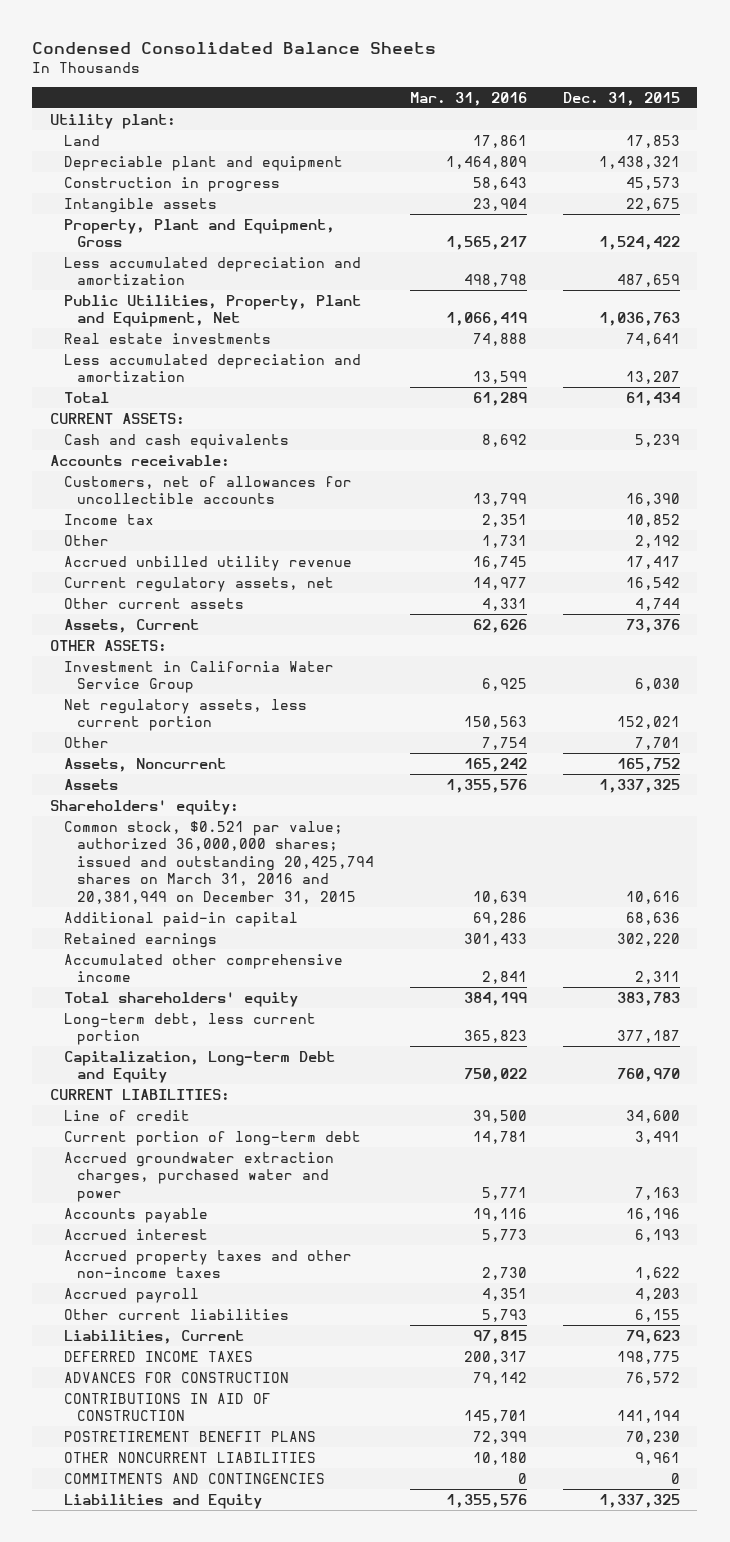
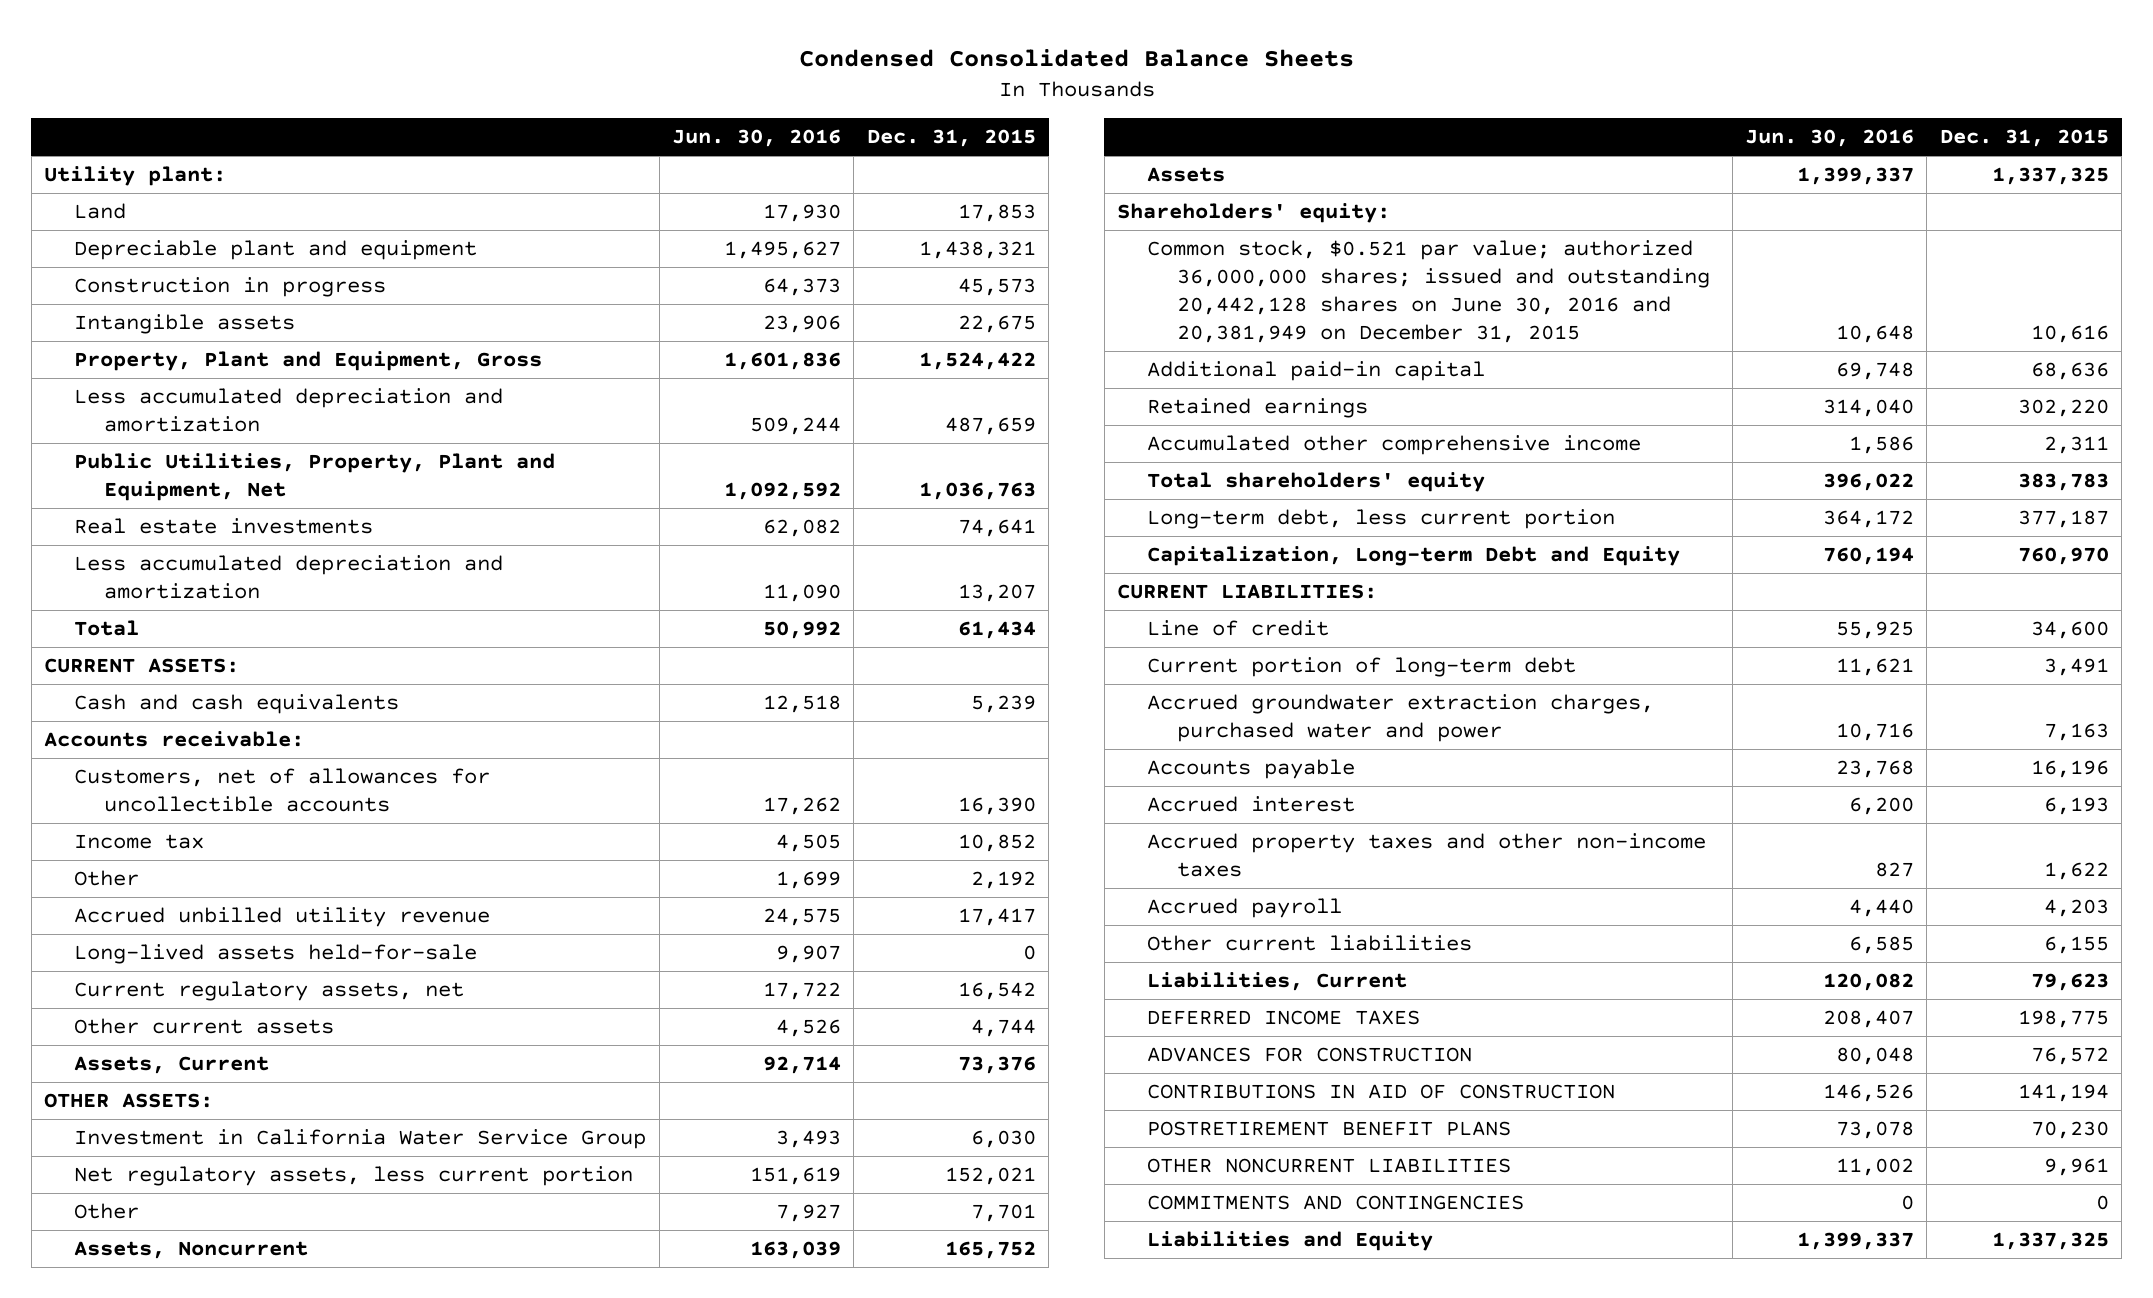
[409,91,527,106] Mar. 31, 2016 -> none
none -> [672,129,842,148] Jun. 30, 2016
none -> [74,944,478,965] Long-lived assets held-for-sale
[63,820,375,904] Common stock, $0.521 par value; authorized 36,000,000 shares; issued and outstanding 20,425,794 shares on March 31, 2016 and 20,381,949 on December 31, 2015 -> [1147,240,1711,343] Common stock, $0.521 par value; authorized 36,000,000 shares; issued and outstanding 20,442,128 shares on June 30, 2016 and 20,381,949 on December 31, 2015

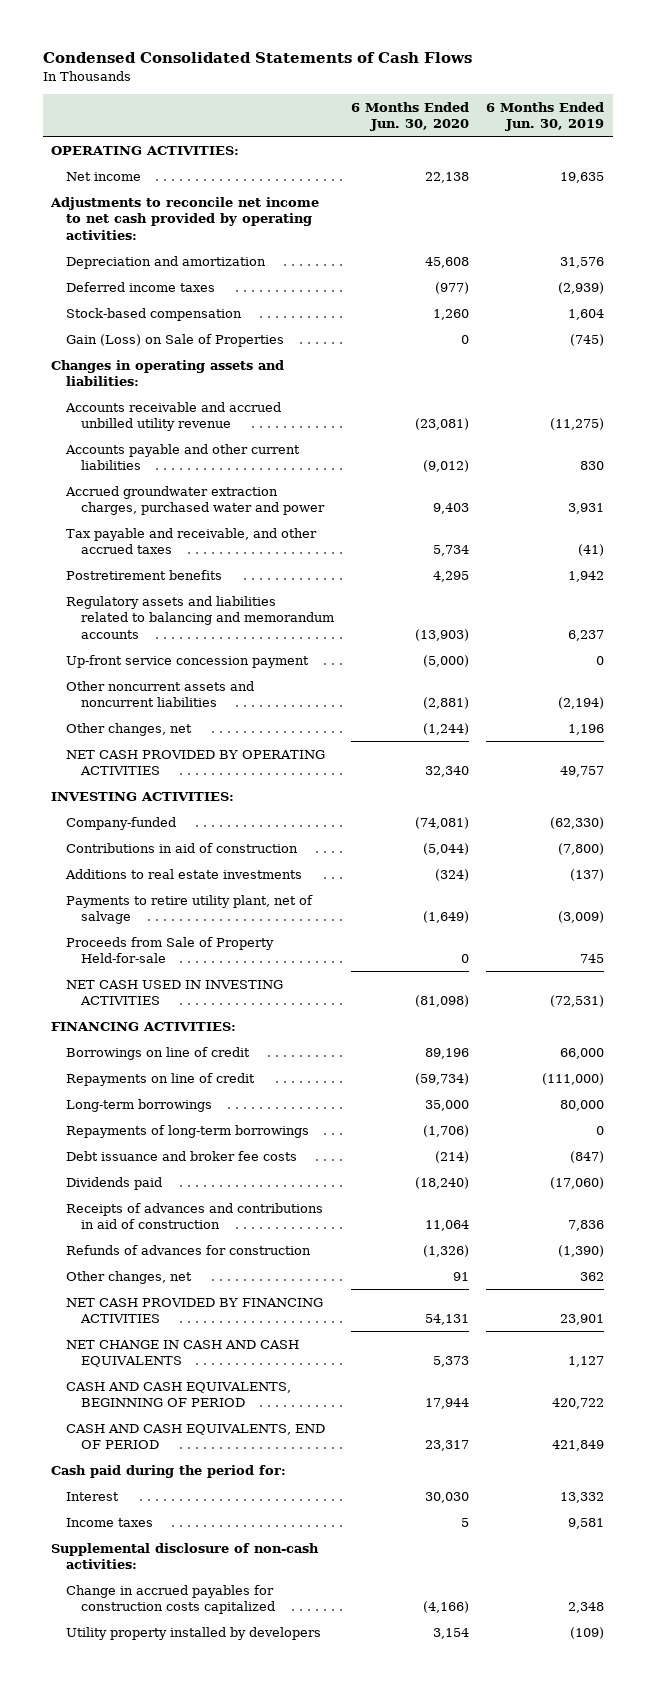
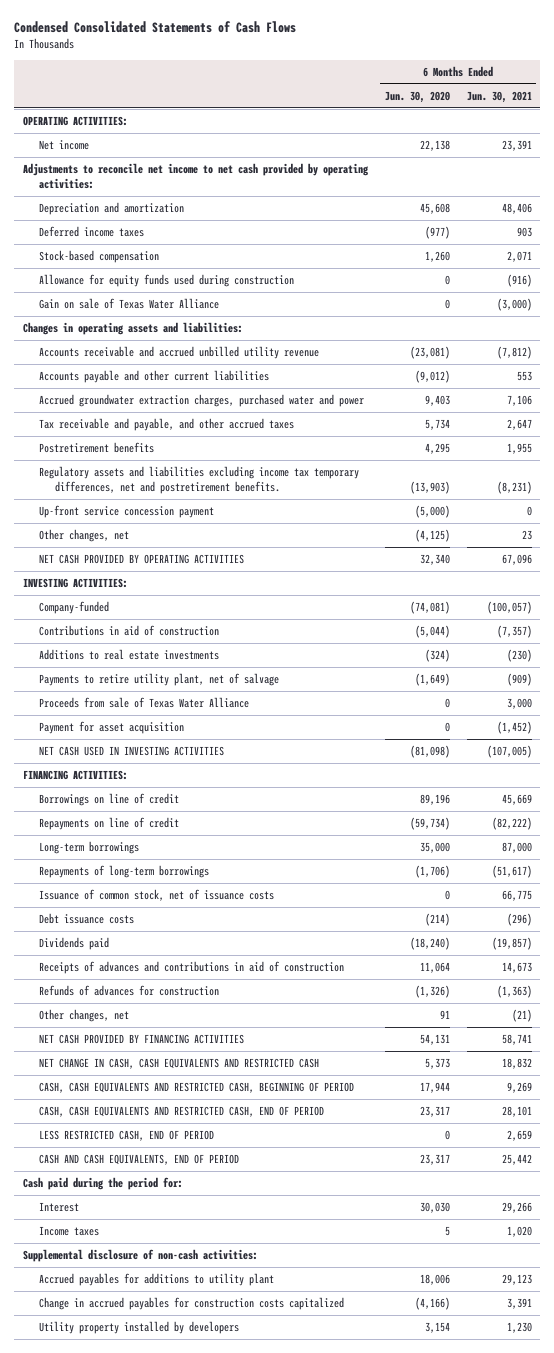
[486,101,605,132] 6 Months Ended Jun. 30, 2019 -> none
none -> [466,90,532,103] Jun. 30, 2021
[66,333,285,347] Gain (Loss) on Sale of Properties -> none
none -> [38,274,294,288] Allowance for equity funds used during construction
none -> [38,298,219,310] Gain on sale of Texas Water Alliance
[66,527,318,555] Tax payable and receivable, and other accrued taxes -> [38,418,294,432] Tax receivable and payable, and other accrued taxes
[66,595,335,639] Regulatory assets and liabilities related to balancing and memorandum accounts -> [38,466,359,494] Regulatory assets and liabilities excluding income tax temporary differences, net and postretirement benefits.
[66,680,255,708] Other noncurrent assets and noncurrent liabilities -> none
[423,722,470,735] (1,244) -> [414,529,450,543] (4,125)
[66,936,275,964] Proceeds from Sale of Property Held-for-sale -> [38,697,249,709] Proceeds from sale of Texas Water Alliance
none -> [38,721,184,735] Payment for asset acquisition
none -> [38,889,274,902] Issuance of common stock, net of issuance costs
[66,1150,298,1161] Debt issuance and broker fee costs -> [38,913,134,925] Debt issuance costs
[66,1339,300,1368] NET CHANGE IN CASH AND CASH EQUIVALENTS -> [38,1058,319,1070] NET CHANGE IN CASH, CASH EQUIVALENTS AND RESTRICTED CASH
[66,1381,292,1408] CASH AND CASH EQUIVALENTS, BEGINNING OF PERIOD -> [38,1082,354,1094] CASH, CASH EQUIVALENTS AND RESTRICTED CASH, BEGINNING OF PERIOD
none -> [38,1106,324,1118] CASH, CASH EQUIVALENTS AND RESTRICTED CASH, END OF PERIOD
none -> [38,1130,214,1142] LESS RESTRICTED CASH, END OF PERIOD
none -> [38,1273,274,1287] Accrued payables for additions to utility plant

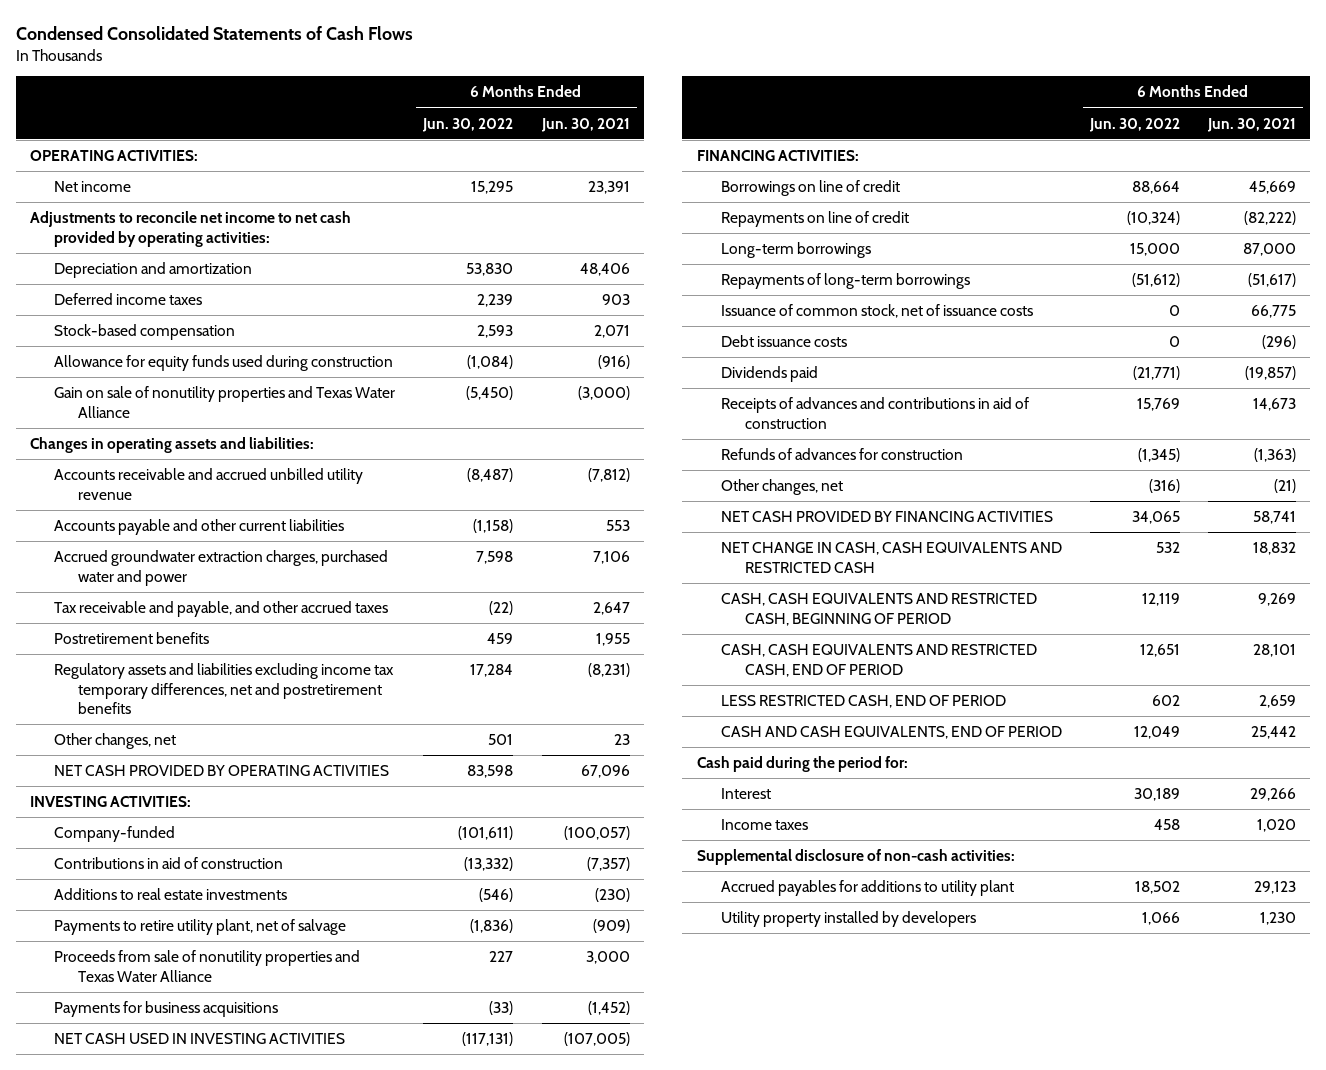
[384,90,450,103] Jun. 30, 2020 -> none
none -> [422,117,514,132] Jun. 30, 2022
[38,298,219,310] Gain on sale of Texas Water Alliance -> [54,386,396,418] Gain on sale of nonutility properties and Texas Water Alliance
[38,505,214,519] Up-front service concession payment -> none
[38,466,359,494] Regulatory assets and liabilities excluding income tax temporary differences, net and postretirement benefits. -> [54,663,395,715] Regulatory assets and liabilities excluding income tax temporary differences, net and postretirement benefits
[38,697,249,709] Proceeds from sale of Texas Water Alliance -> [54,950,361,982] Proceeds from sale of nonutility properties and Texas Water Alliance
[38,721,184,735] Payment for asset acquisition -> [54,1001,279,1018] Payments for business acquisitions
[38,1297,344,1311] Change in accrued payables for construction costs capitalized -> none

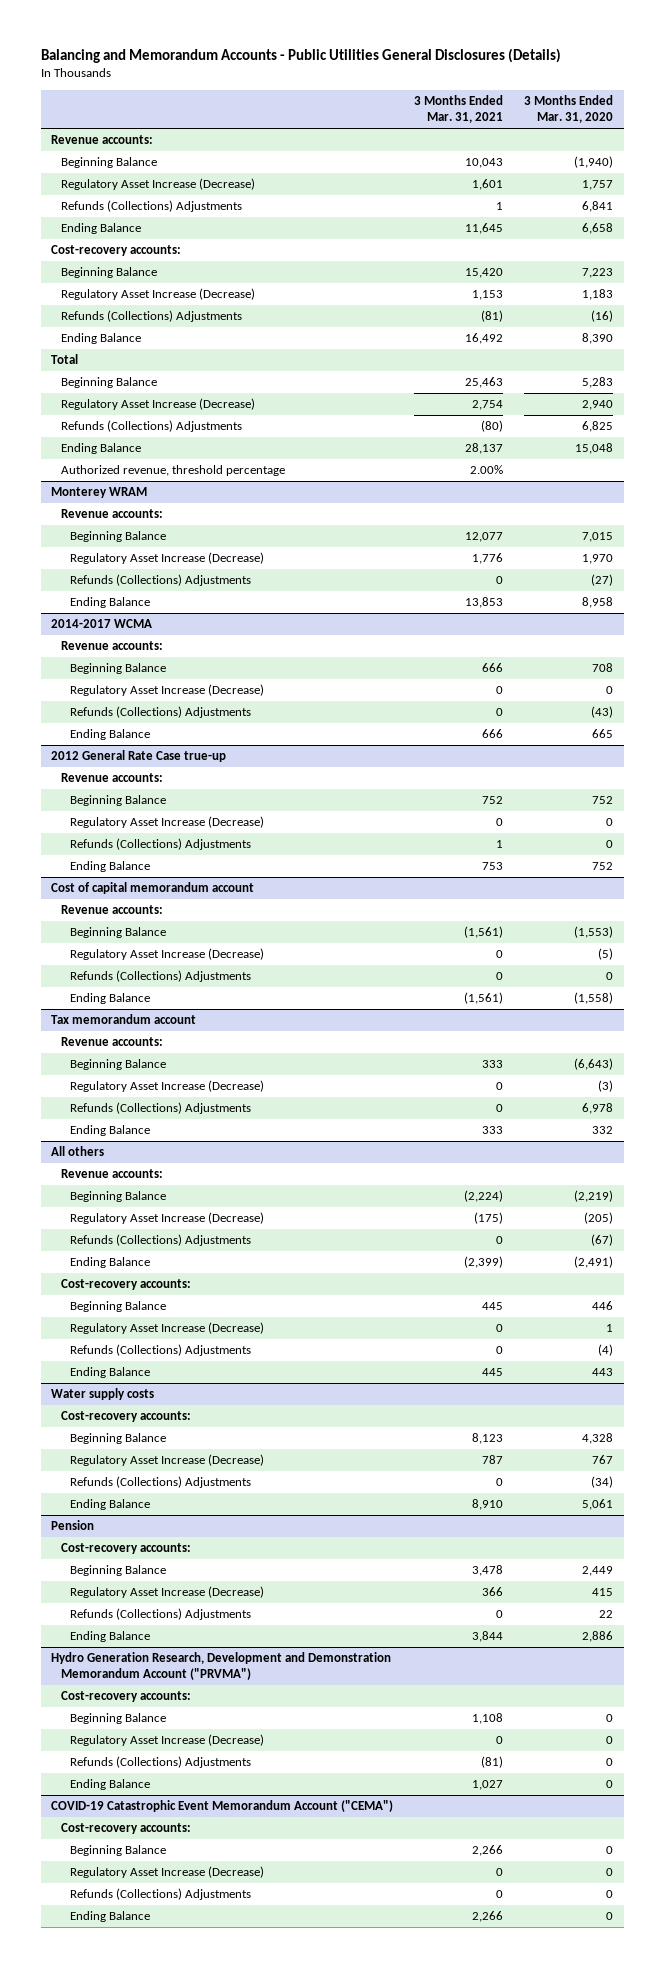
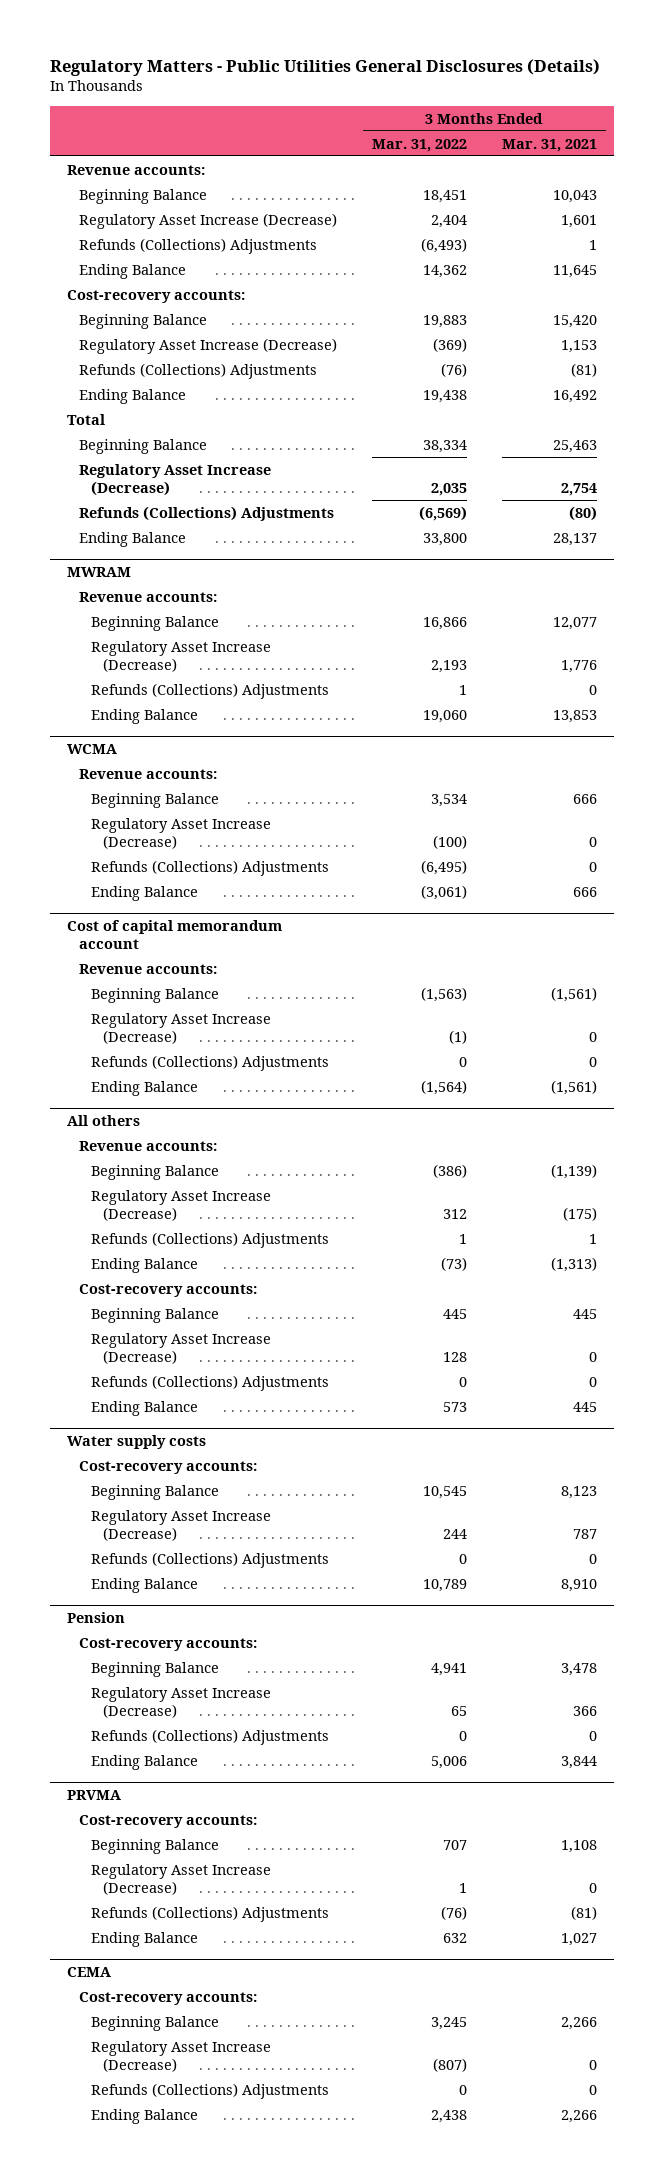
[40,48,561,64] Balancing and Memorandum Accounts - Public Utilities General Disclosures (Details) -> [49,59,600,77] Regulatory Matters - Public Utilities General Disclosures (Details)
[524,95,614,124] 3 Months Ended Mar. 31, 2020 -> none
none -> [372,138,468,152] Mar. 31, 2022
[60,465,285,477] Authorized revenue, threshold percentage -> none
[51,487,148,499] Monterey WRAM -> [67,566,132,577] MWRAM
[51,619,153,629] 2014-2017 WCMA -> [67,743,118,754] WCMA
[51,750,227,763] 2012 General Rate Case true-up -> none
[60,773,163,783] Revenue accounts: -> none
[70,795,167,807] Beginning Balance -> none
[70,816,265,829] Regulatory Asset Increase (Decrease) -> none
[70,838,252,851] Refunds (Collections) Adjustments -> none
[70,861,151,873] Ending Balance -> none
[51,1014,197,1025] Tax memorandum account -> none
[60,1037,163,1047] Revenue accounts: -> none
[70,1059,167,1071] Beginning Balance -> none
[70,1080,265,1093] Regulatory Asset Increase (Decrease) -> none
[70,1102,252,1115] Refunds (Collections) Adjustments -> none
[70,1125,151,1137] Ending Balance -> none
[464,1190,504,1203] (2,224) -> [550,1163,597,1179] (1,139)
[496,1236,504,1245] 0 -> [588,1233,597,1244] 1
[464,1256,504,1269] (2,399) -> [550,1256,597,1272] (1,313)
[51,1652,392,1681] Hydro Generation Research, Development and Demonstration Memorandum Account ("PRVMA") -> [67,1789,122,1800] PRVMA
[51,1800,394,1813] COVID-19 Catastrophic Event Memorandum Account ("CEMA") -> [67,1966,112,1977] CEMA

